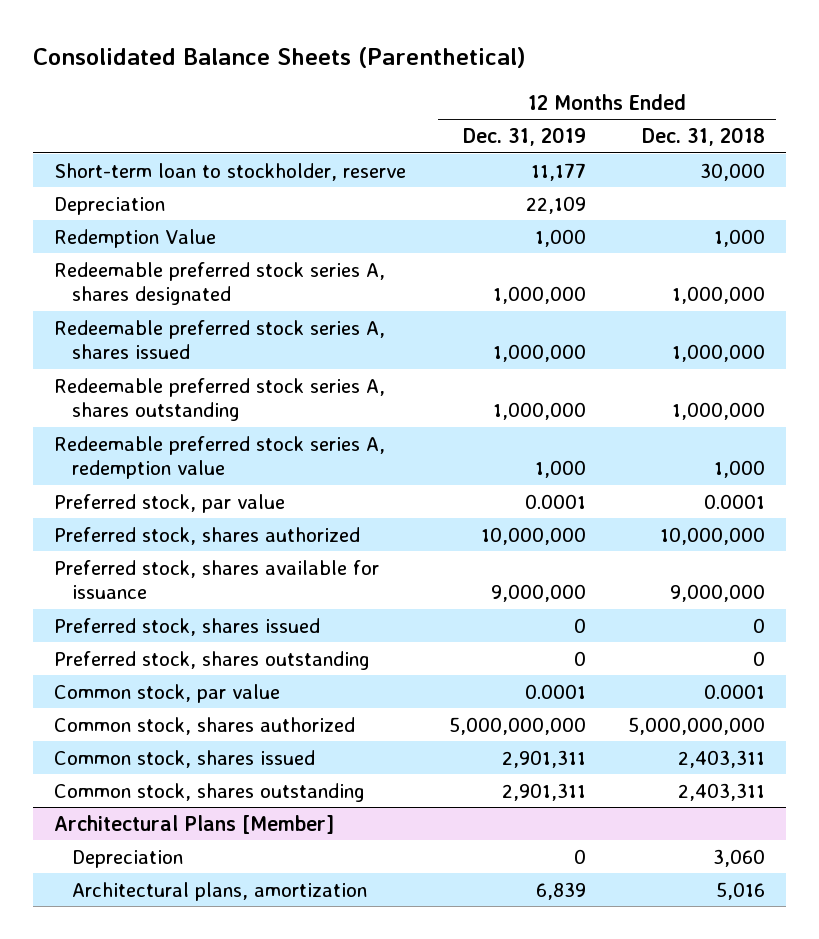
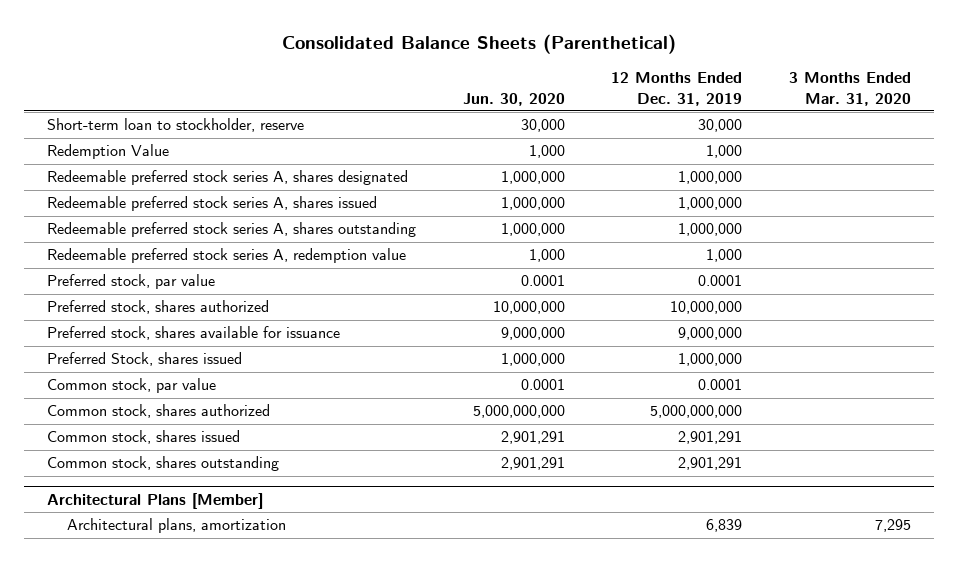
[642,127,766,147] Dec. 31, 2018 -> none
none -> [462,92,565,106] Jun. 30, 2020
none -> [789,72,912,106] 3 Months Ended Mar. 31, 2020
[53,196,165,215] Depreciation -> none
[530,162,586,181] 11,177 -> [698,119,743,133] 30,000
[53,650,370,670] Preferred stock, shares outstanding -> none
[53,617,320,636] Preferred stock, shares issued -> [47,352,243,367] Preferred Stock, shares issued
[573,617,586,633] 0 -> [678,353,743,367] 1,000,000
[501,749,586,768] 2,901,311 -> [678,431,743,445] 2,901,291
[501,782,586,801] 2,901,311 -> [678,457,743,471] 2,901,291
[71,849,183,868] Depreciation -> none

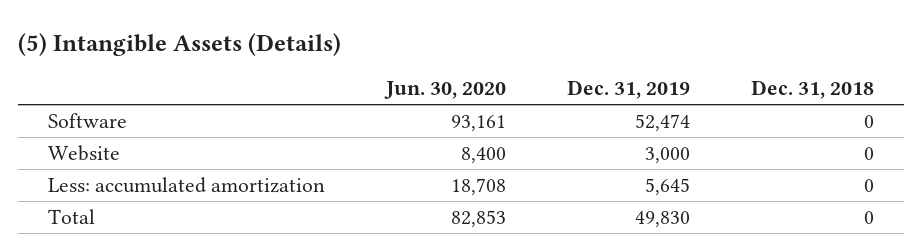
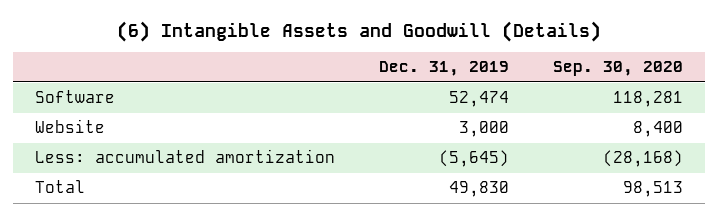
[17,32,341,56] (5) Intangible Assets (Details) -> [116,20,601,42] (6) Intangible Assets and Goodwill (Details)
[383,81,506,100] Jun. 30, 2020 -> none
[750,80,874,100] Dec. 31, 2018 -> none
none -> [552,61,683,77] Sep. 30, 2020
[644,177,690,195] 5,645 -> [438,150,509,168] (5,645)

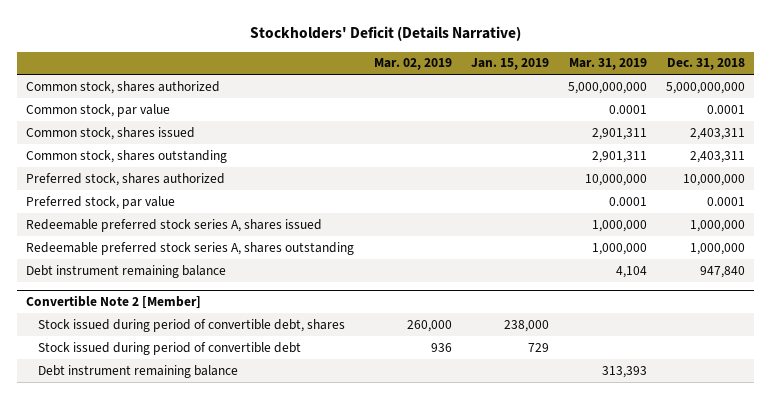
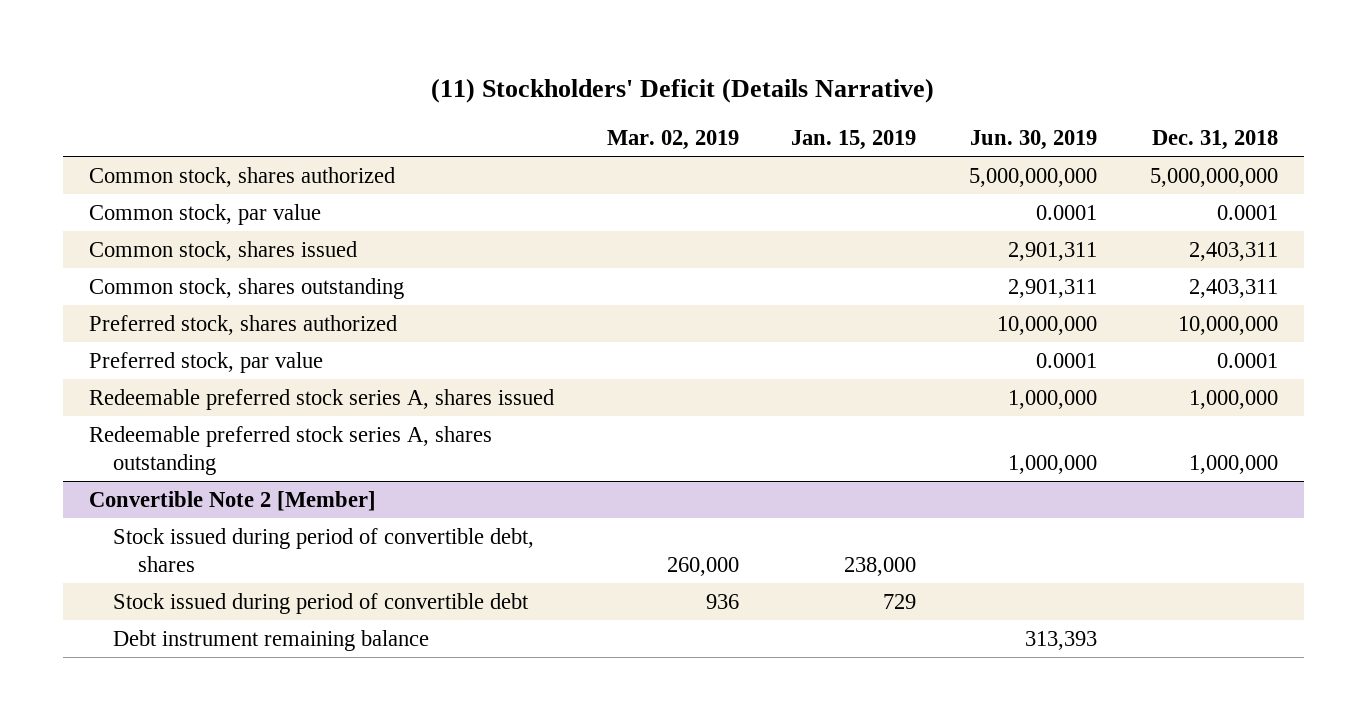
[249,26,521,42] Stockholders' Deficit (Details Narrative) -> [431,78,935,104] (11) Stockholders' Deficit (Details Narrative)
[568,58,647,71] Mar. 31, 2019 -> none
none -> [970,130,1098,151] Jun. 30, 2019
[26,264,227,278] Debt instrument remaining balance -> none

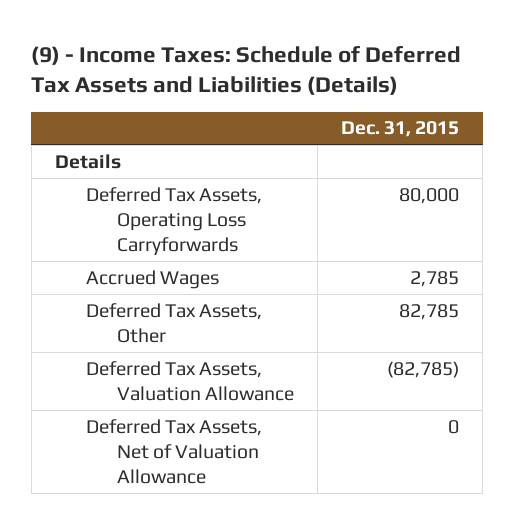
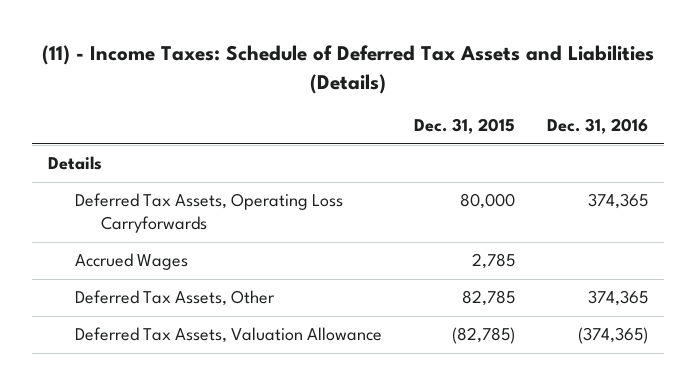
[31,45,462,95] (9) - Income Taxes: Schedule of Deferred Tax Assets and Liabilities (Details) -> [42,45,655,94] (11) - Income Taxes: Schedule of Deferred Tax Assets and Liabilities (Details)
none -> [547,118,649,135] Dec. 31, 2016
[85,418,262,485] Deferred Tax Assets, Net of Valuation Allowance -> none

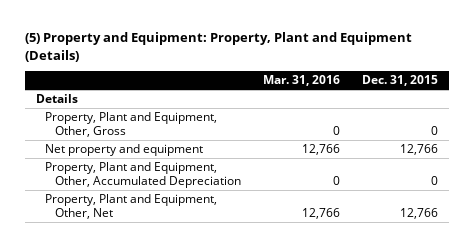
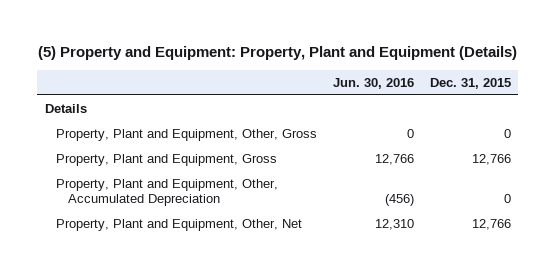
[262,75,340,87] Mar. 31, 2016 -> none
none -> [332,78,414,90] Jun. 30, 2016
[45,144,204,157] Net property and equipment -> [56,153,278,166] Property, Plant and Equipment, Gross

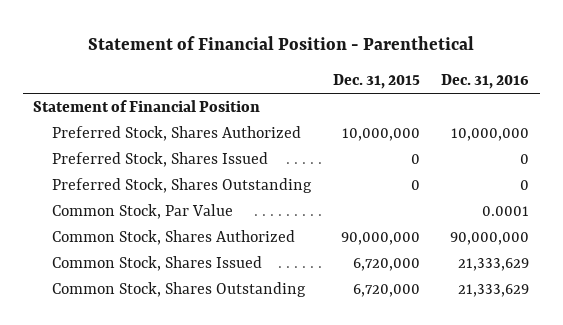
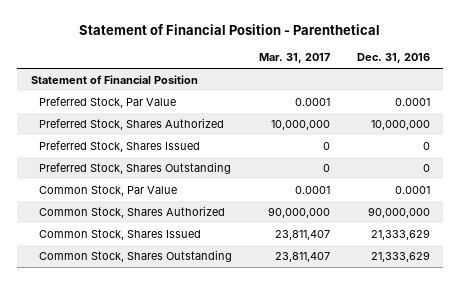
[332,74,420,90] Dec. 31, 2015 -> none
none -> [259,53,331,64] Mar. 31, 2017
none -> [39,97,177,109] Preferred Stock, Par Value

